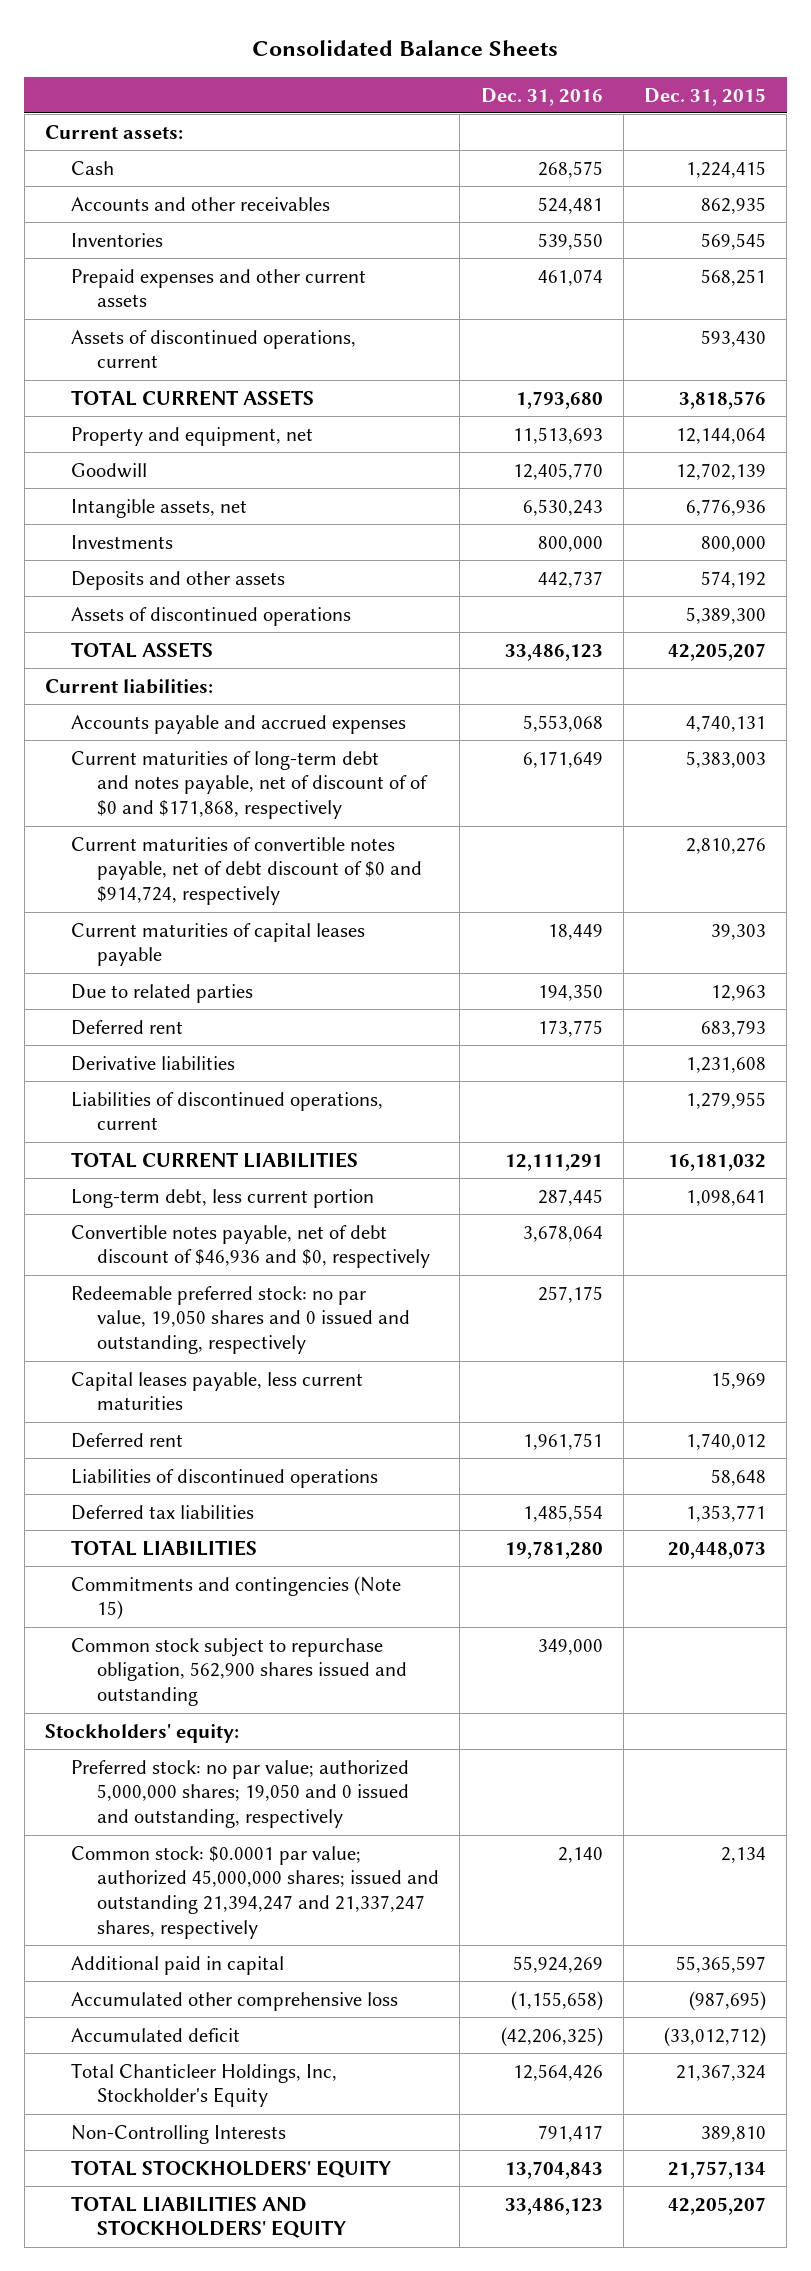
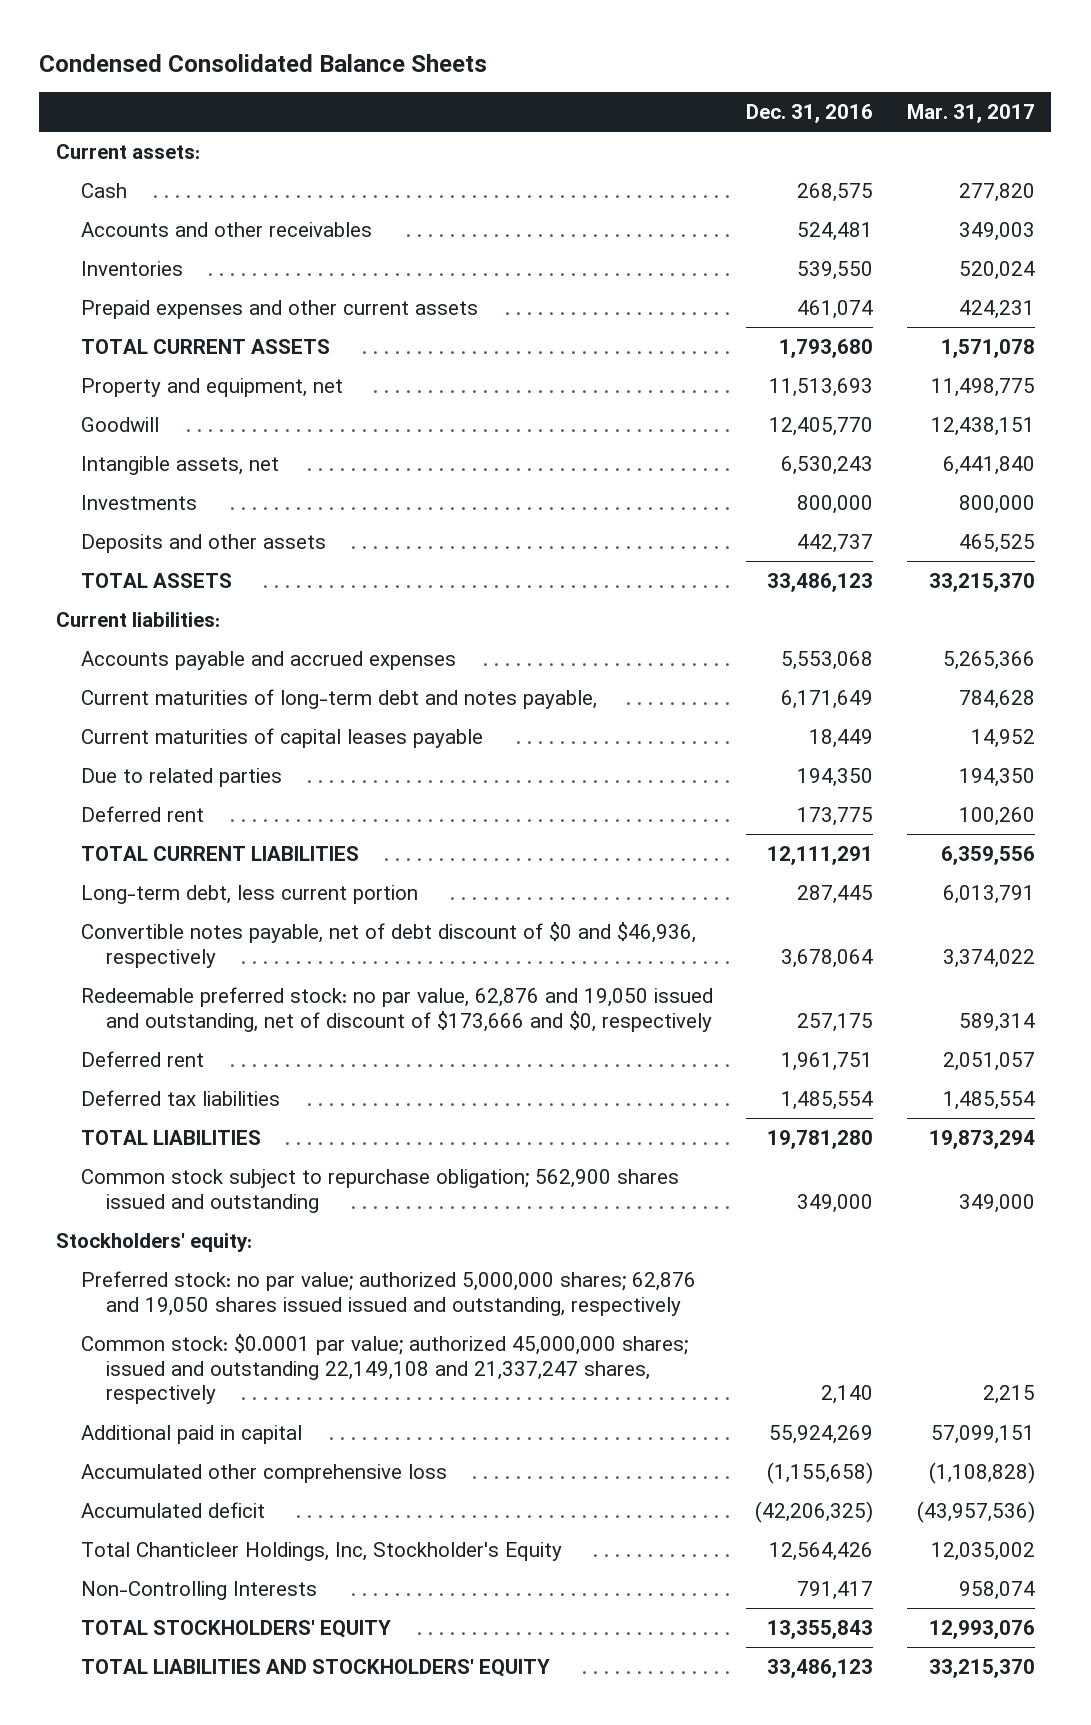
[252,40,559,57] Consolidated Balance Sheets -> [39,53,488,72] Condensed Consolidated Balance Sheets
[644,87,767,106] Dec. 31, 2015 -> none
none -> [906,104,1035,124] Mar. 31, 2017
[71,329,357,369] Assets of discontinued operations, current -> none
[71,606,352,626] Assets of discontinued operations -> none
[71,836,423,906] Current maturities of convertible notes payable, net of debt discount of $0 and $914,724, respectively -> none
[71,750,429,820] Current maturities of long-term debt and notes payable, net of discount of of $0 and $171,868, respectively -> [80,688,597,709] Current maturities of long-term debt and notes payable,
[71,1055,236,1071] Derivative liabilities -> none
[71,1091,384,1131] Liabilities of discontinued operations, current -> none
[71,1371,364,1411] Capital leases payable, less current maturities -> none
[71,1224,431,1269] Convertible notes payable, net of debt discount of $46,936 and $0, respectively -> [80,921,696,968] Convertible notes payable, net of debt discount of $0 and $46,936, respectively
[71,1285,411,1355] Redeemable preferred stock: no par value, 19,050 shares and 0 issued and outstanding, respectively -> [80,986,713,1032] Redeemable preferred stock: no par value, 62,876 and 19,050 issued and outstanding, net of discount of $173,666 and $0, respectively
[71,1468,379,1488] Liabilities of discontinued operations -> none
[71,1575,402,1621] Commitments and contingencies (Note 15) -> none
[71,1637,408,1707] Common stock subject to repurchase obligation, 562,900 shares issued and outstanding -> [80,1168,679,1213] Common stock subject to repurchase obligation; 562,900 shares issued and outstanding
[71,1759,410,1829] Preferred stock: no par value; authorized 5,000,000 shares; 19,050 and 0 issued and outstanding, respectively -> [80,1270,696,1316] Preferred stock: no par value; authorized 5,000,000 shares; 62,876 and 19,050 shares issued issued and outstanding, respectively
[71,1845,440,1939] Common stock: $0.0001 par value; authorized 45,000,000 shares; issued and outstanding 21,394,247 and 21,337,247 shares, respectively -> [80,1333,688,1405] Common stock: $0.0001 par value; authorized 45,000,000 shares; issued and outstanding 22,149,108 and 21,337,247 shares, respectively
[504,2160,603,2179] 13,704,843 -> [767,1619,874,1639] 13,355,843

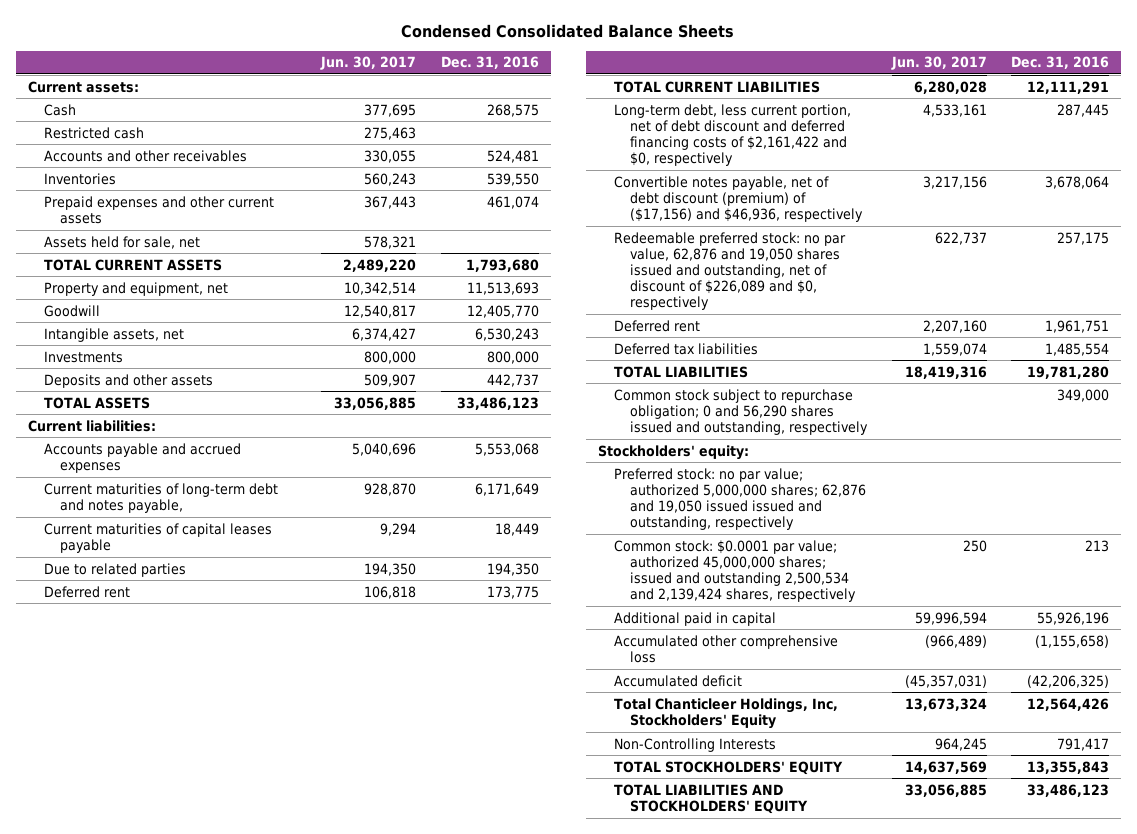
[906,104,1035,124] Mar. 31, 2017 -> none
none -> [320,56,417,71] Jun. 30, 2017
none -> [43,126,144,139] Restricted cash
none -> [43,235,200,249] Assets held for sale, net
[80,884,418,904] Long-term debt, less current portion -> [613,103,851,167] Long-term debt, less current portion, net of debt discount and deferred financing costs of $2,161,422 and $0, respectively
[80,921,696,968] Convertible notes payable, net of debt discount of $0 and $46,936, respectively -> [613,175,863,223] Convertible notes payable, net of debt discount (premium) of ($17,156) and $46,936, respectively
[80,986,713,1032] Redeemable preferred stock: no par value, 62,876 and 19,050 issued and outstanding, net of discount of $173,666 and $0, respectively -> [613,231,846,311] Redeemable preferred stock: no par value, 62,876 and 19,050 shares issued and outstanding, net of discount of $226,089 and $0, respectively
[80,1168,679,1213] Common stock subject to repurchase obligation; 562,900 shares issued and outstanding -> [613,388,868,436] Common stock subject to repurchase obligation; 0 and 56,290 shares issued and outstanding, respectively
[80,1270,696,1316] Preferred stock: no par value; authorized 5,000,000 shares; 62,876 and 19,050 shares issued issued and outstanding, respectively -> [613,467,866,531] Preferred stock: no par value; authorized 5,000,000 shares; 62,876 and 19,050 issued issued and outstanding, respectively
[80,1333,688,1405] Common stock: $0.0001 par value; authorized 45,000,000 shares; issued and outstanding 22,149,108 and 21,337,247 shares, respectively -> [613,539,856,603] Common stock: $0.0001 par value; authorized 45,000,000 shares; issued and outstanding 2,500,534 and 2,139,424 shares, respectively
[821,1385,874,1405] 2,140 -> [1085,539,1110,552] 213
[769,1424,874,1444] 55,924,269 -> [1037,611,1110,625] 55,926,196
[80,1541,562,1561] Total Chanticleer Holdings, Inc, Stockholder's Equity -> [613,697,838,729] Total Chanticleer Holdings, Inc, Stockholders' Equity

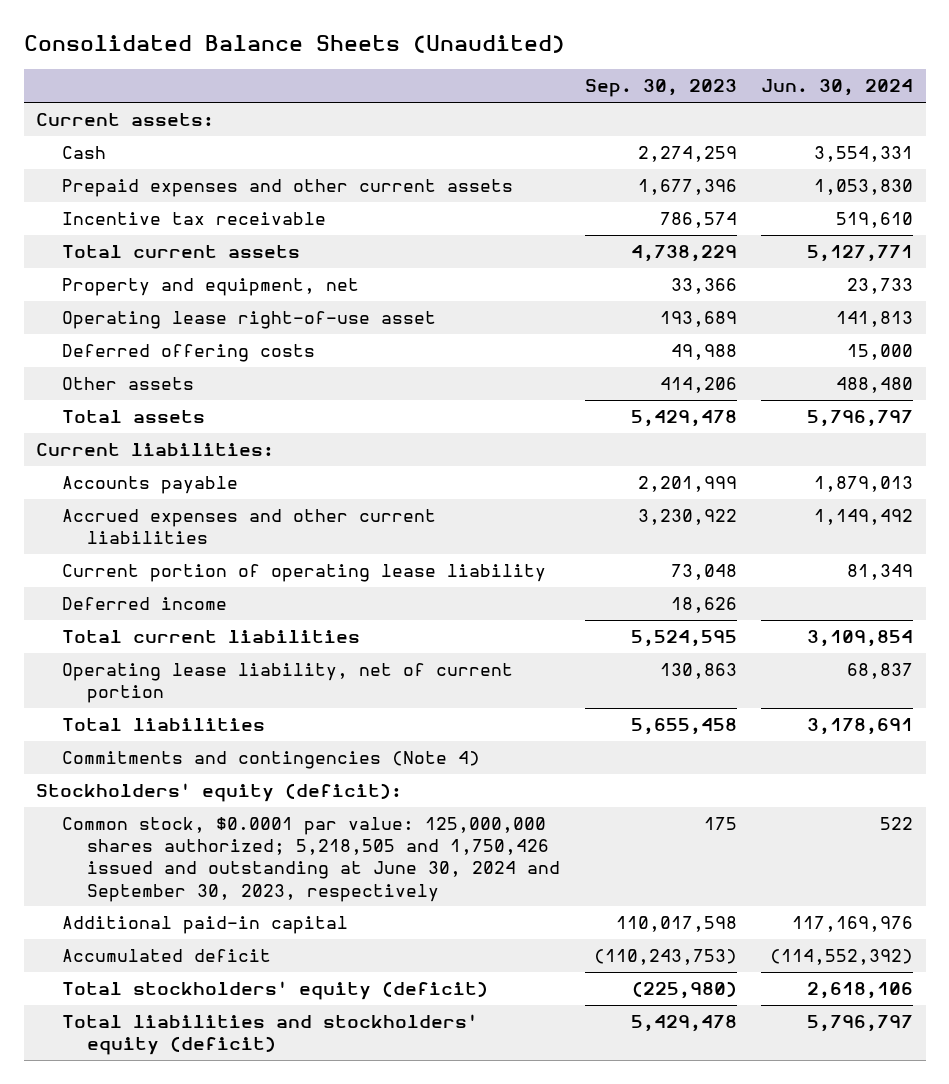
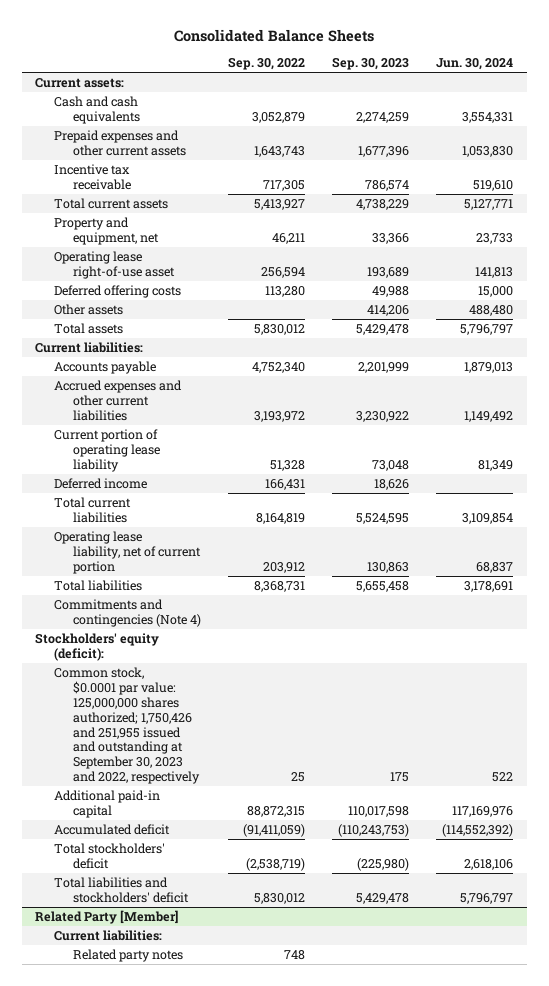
[23,35,565,54] Consolidated Balance Sheets (Unaudited) -> [174,28,375,42] Consolidated Balance Sheets
none -> [228,57,306,71] Sep. 30, 2022
[61,146,106,160] Cash -> [54,95,141,124] Cash and cash equivalents
[61,817,560,902] Common stock, $0.0001 par value: 125,000,000 shares authorized; 5,218,505 and 1,750,426 issued and outstanding at June 30, 2024 and September 30, 2023, respectively -> [54,666,201,785] Common stock, $0.0001 par value: 125,000,000 shares authorized; 1,750,426 and 251,955 issued and outstanding at September 30, 2023 and 2022, respectively
[61,981,488,1001] Total stockholders' equity (deficit) -> [54,842,166,869] Total stockholders' deficit
[61,1014,478,1056] Total liabilities and stockholders' equity (deficit) -> [54,876,190,903] Total liabilities and stockholders' deficit
none -> [35,909,179,924] Related Party [Member]
none -> [54,929,163,941] Current liabilities:
none -> [73,948,184,962] Related party notes

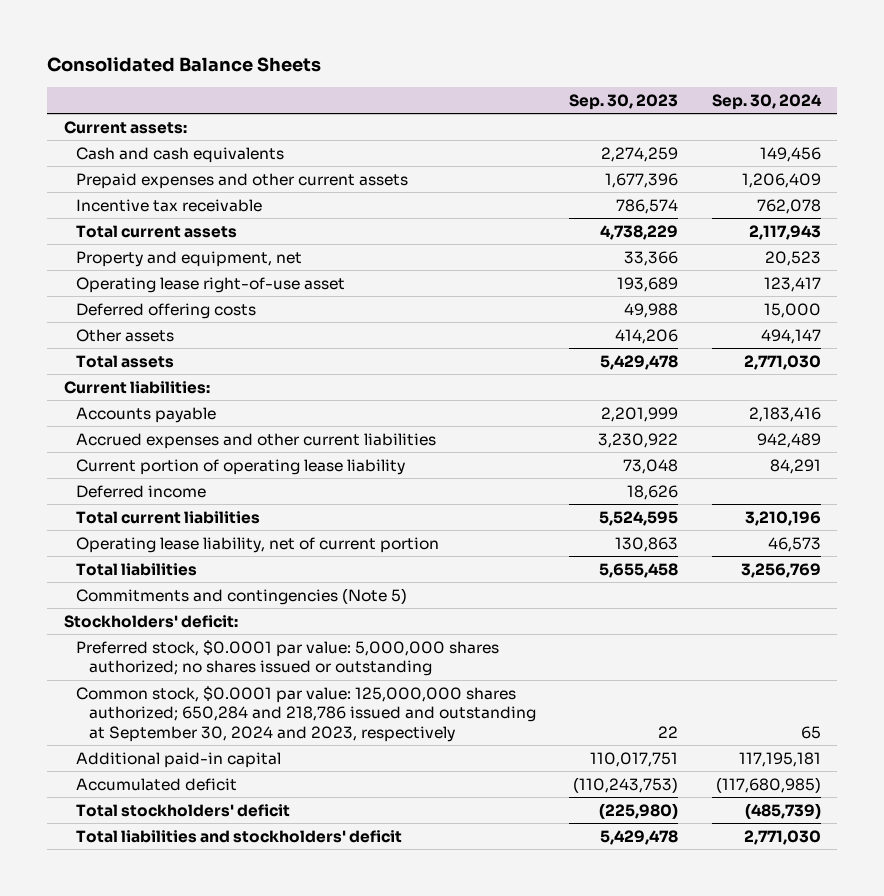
[228,57,306,71] Sep. 30, 2022 -> none
[436,58,514,71] Jun. 30, 2024 -> none
none -> [711,93,822,110] Sep. 30, 2024
[54,598,202,627] Commitments and contingencies (Note 4) -> [76,587,408,605] Commitments and contingencies (Note 5)
[35,632,160,661] Stockholders' equity (deficit): -> [63,614,238,628] Stockholders' deficit:
none -> [76,639,500,677] Preferred stock, $0.0001 par value: 5,000,000 shares authorized; no shares issued or outstanding
[54,666,201,785] Common stock, $0.0001 par value: 125,000,000 shares authorized; 1,750,426 and 251,955 issued and outstanding at September 30, 2023 and 2022, respectively -> [76,685,536,742] Common stock, $0.0001 par value: 125,000,000 shares authorized; 650,284 and 218,786 issued and outstanding at September 30, 2024 and 2023, respectively
[390,772,410,783] 175 -> [658,725,679,738] 22
[348,805,410,817] 110,017,598 -> [590,751,679,767] 110,017,751
[35,909,179,924] Related Party [Member] -> none
[54,929,163,941] Current liabilities: -> none
[73,948,184,962] Related party notes -> none

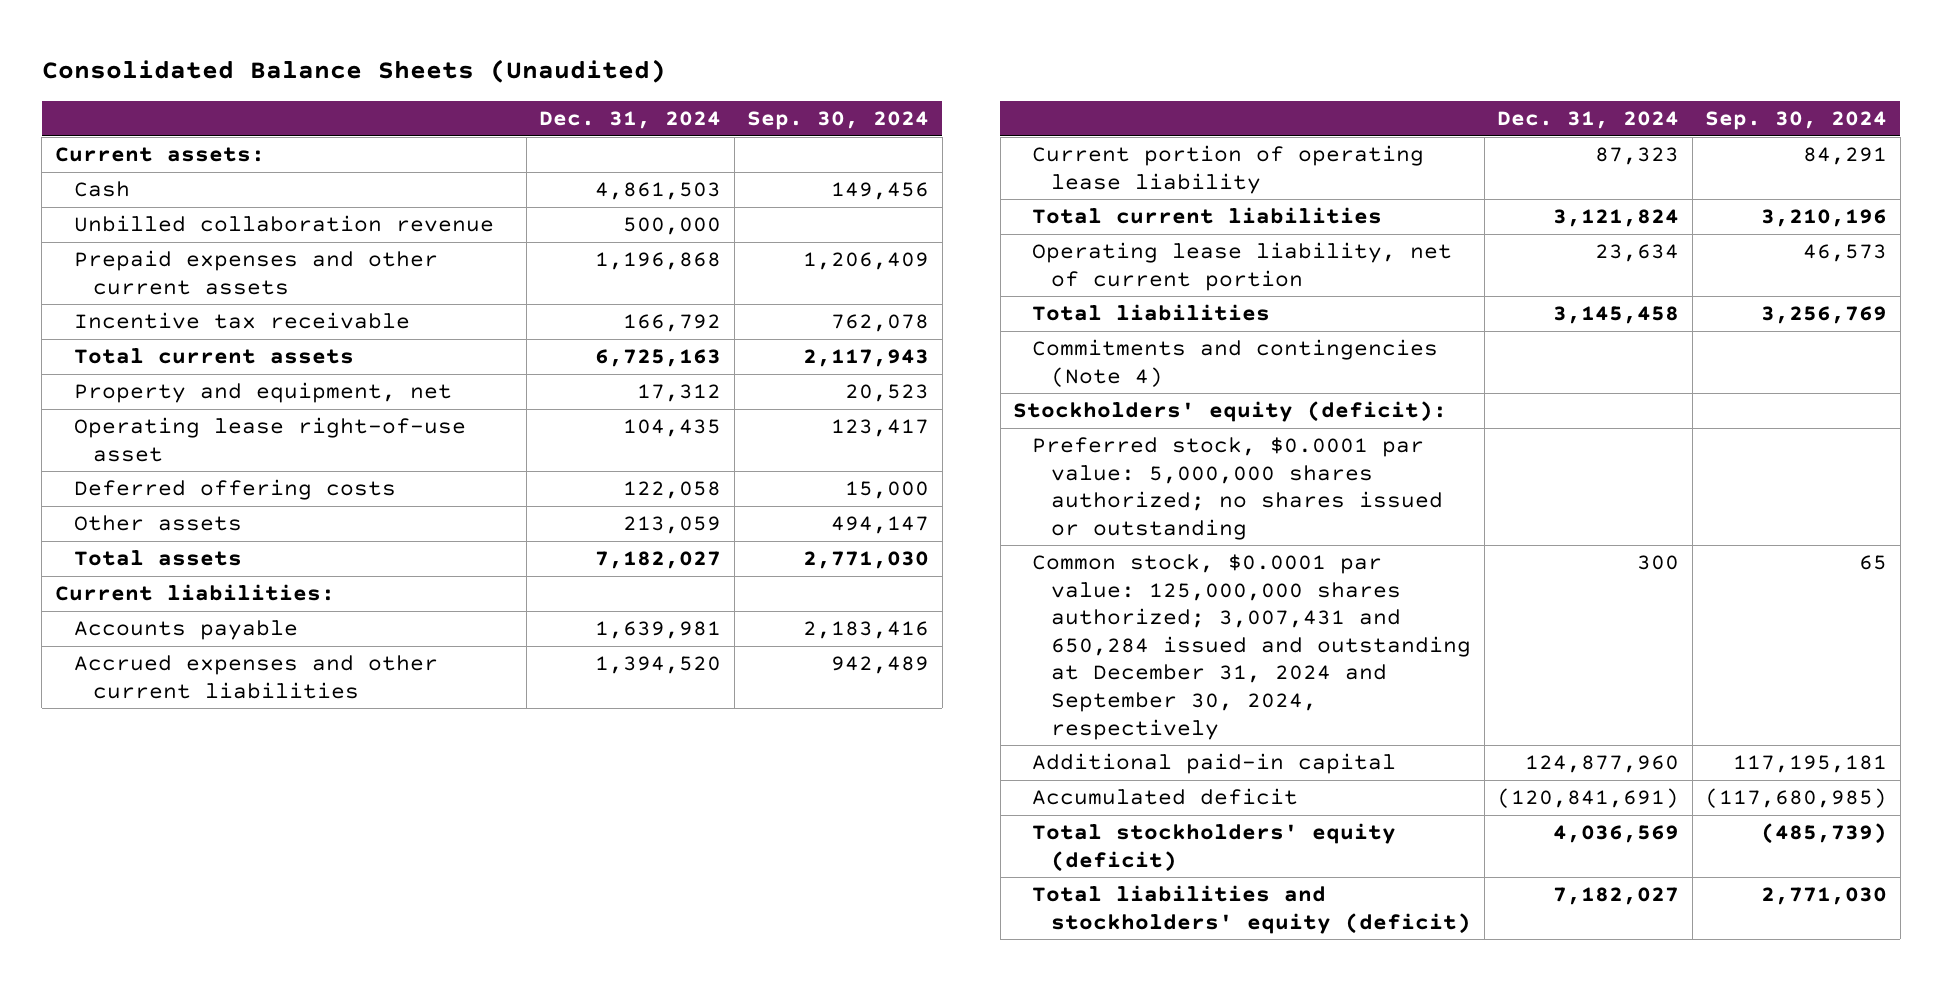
[46,57,321,73] Consolidated Balance Sheets -> [41,58,666,83] Consolidated Balance Sheets (Unaudited)
[569,93,679,110] Sep. 30, 2023 -> none
none -> [539,111,722,130] Dec. 31, 2024
[76,146,285,163] Cash and cash equivalents -> [74,181,131,198] Cash
none -> [74,215,495,233] Unbilled collaboration revenue
[76,484,207,498] Deferred income -> none
[76,587,408,605] Commitments and contingencies (Note 5) -> [1032,339,1439,387] Commitments and contingencies (Note 4)
[63,614,238,628] Stockholders' deficit: -> [1013,401,1448,423] Stockholders' equity (deficit):
[76,685,536,742] Common stock, $0.0001 par value: 125,000,000 shares authorized; 650,284 and 218,786 issued and outstanding at September 30, 2024 and 2023, respectively -> [1032,554,1472,740] Common stock, $0.0001 par value: 125,000,000 shares authorized; 3,007,431 and 650,284 issued and outstanding at December 31, 2024 and September 30, 2024, respectively
[76,803,291,817] Total stockholders' deficit -> [1032,823,1397,872] Total stockholders' equity (deficit)
[76,829,403,843] Total liabilities and stockholders' deficit -> [1032,885,1472,934] Total liabilities and stockholders' equity (deficit)

